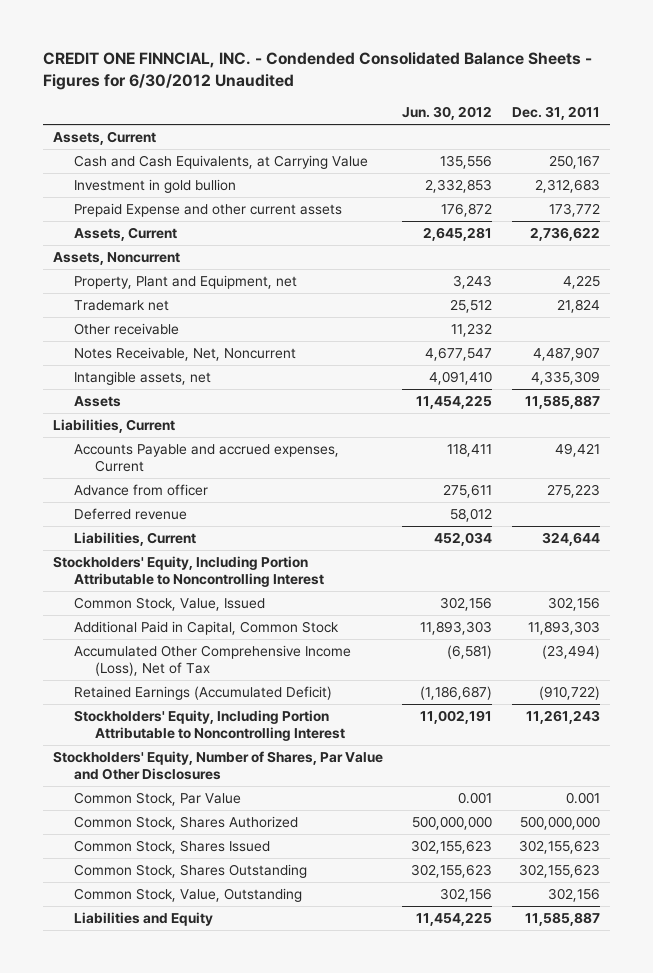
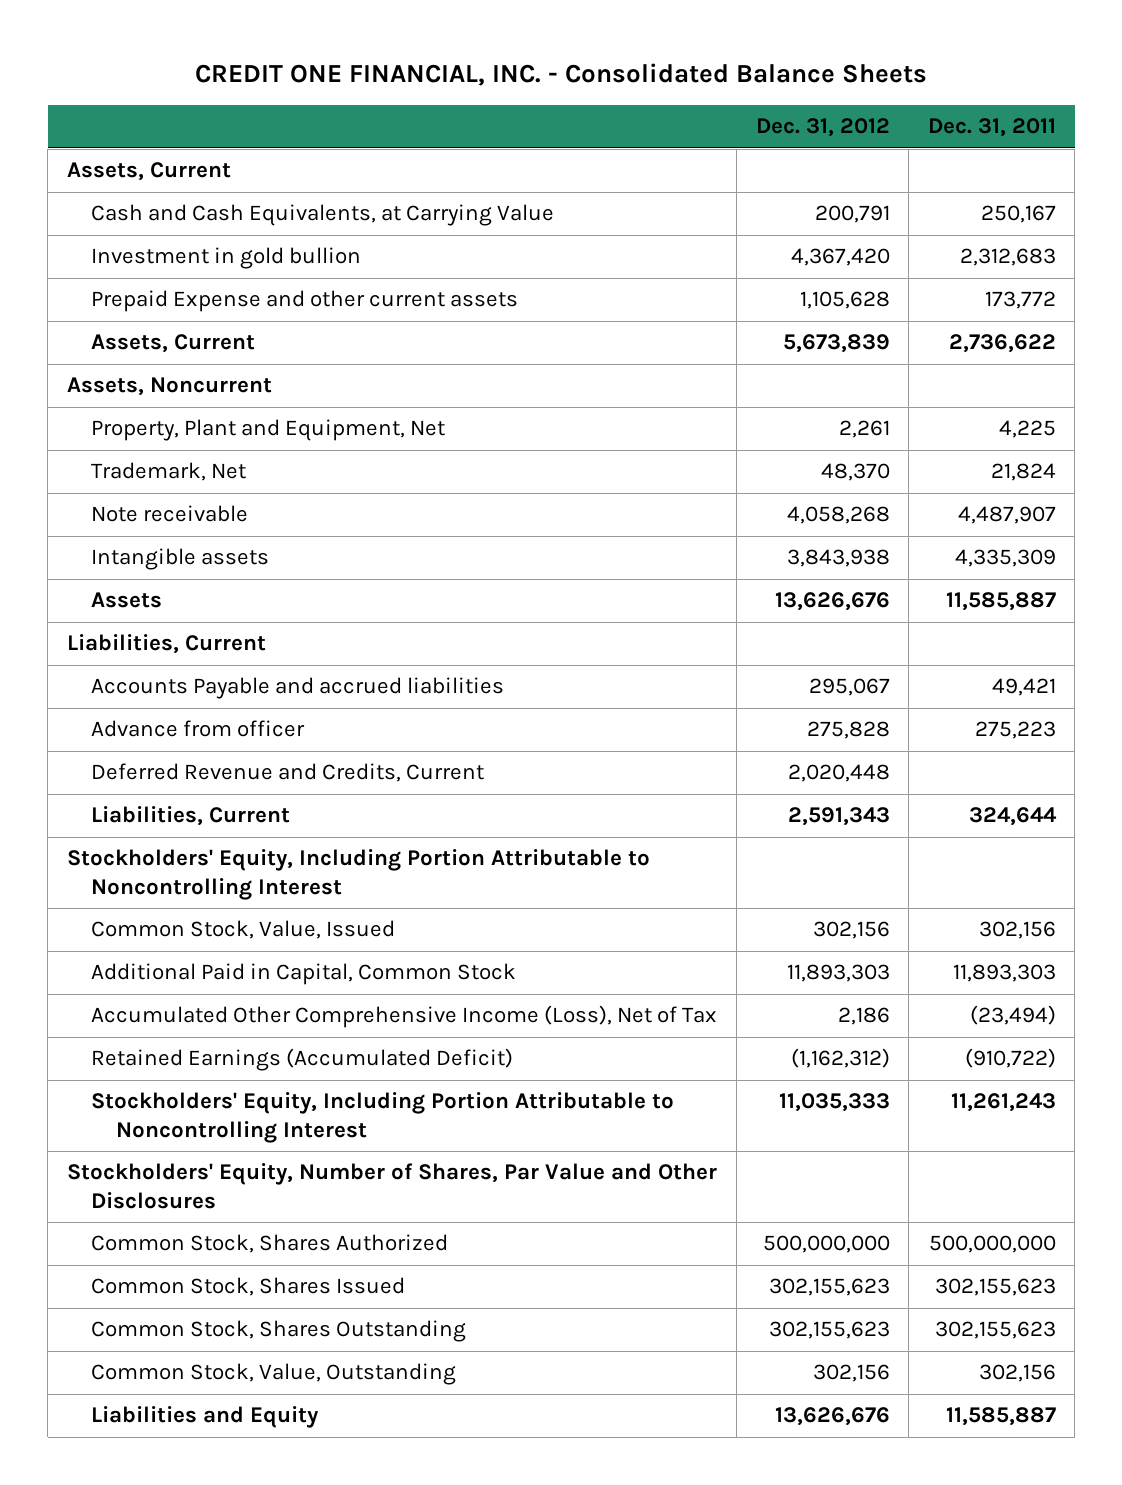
[42,52,592,91] CREDIT ONE FINNCIAL, INC. - Condended Consolidated Balance Sheets - Figures for 6/30/2012 Unaudited -> [195,63,928,87] CREDIT ONE FINANCIAL, INC. - Consolidated Balance Sheets
[402,105,493,120] Jun. 30, 2012 -> none
none -> [755,118,890,138] Dec. 31, 2012
[73,322,179,335] Other receivable -> none
[73,274,297,289] Property, Plant and Equipment, net -> [91,419,446,442] Property, Plant and Equipment, Net
[73,299,169,311] Trademark net -> [91,462,247,482] Trademark, Net
[73,346,296,361] Notes Receivable, Net, Noncurrent -> [91,505,249,523] Note receivable
[73,370,211,385] Intangible assets, net -> [91,548,270,571] Intangible assets
[73,443,339,472] Accounts Payable and accrued expenses, Current -> [91,677,505,700] Accounts Payable and accrued liabilities
[73,507,187,520] Deferred revenue -> none
none -> [91,763,485,783] Deferred Revenue and Credits, Current
[73,791,241,806] Common Stock, Par Value -> none

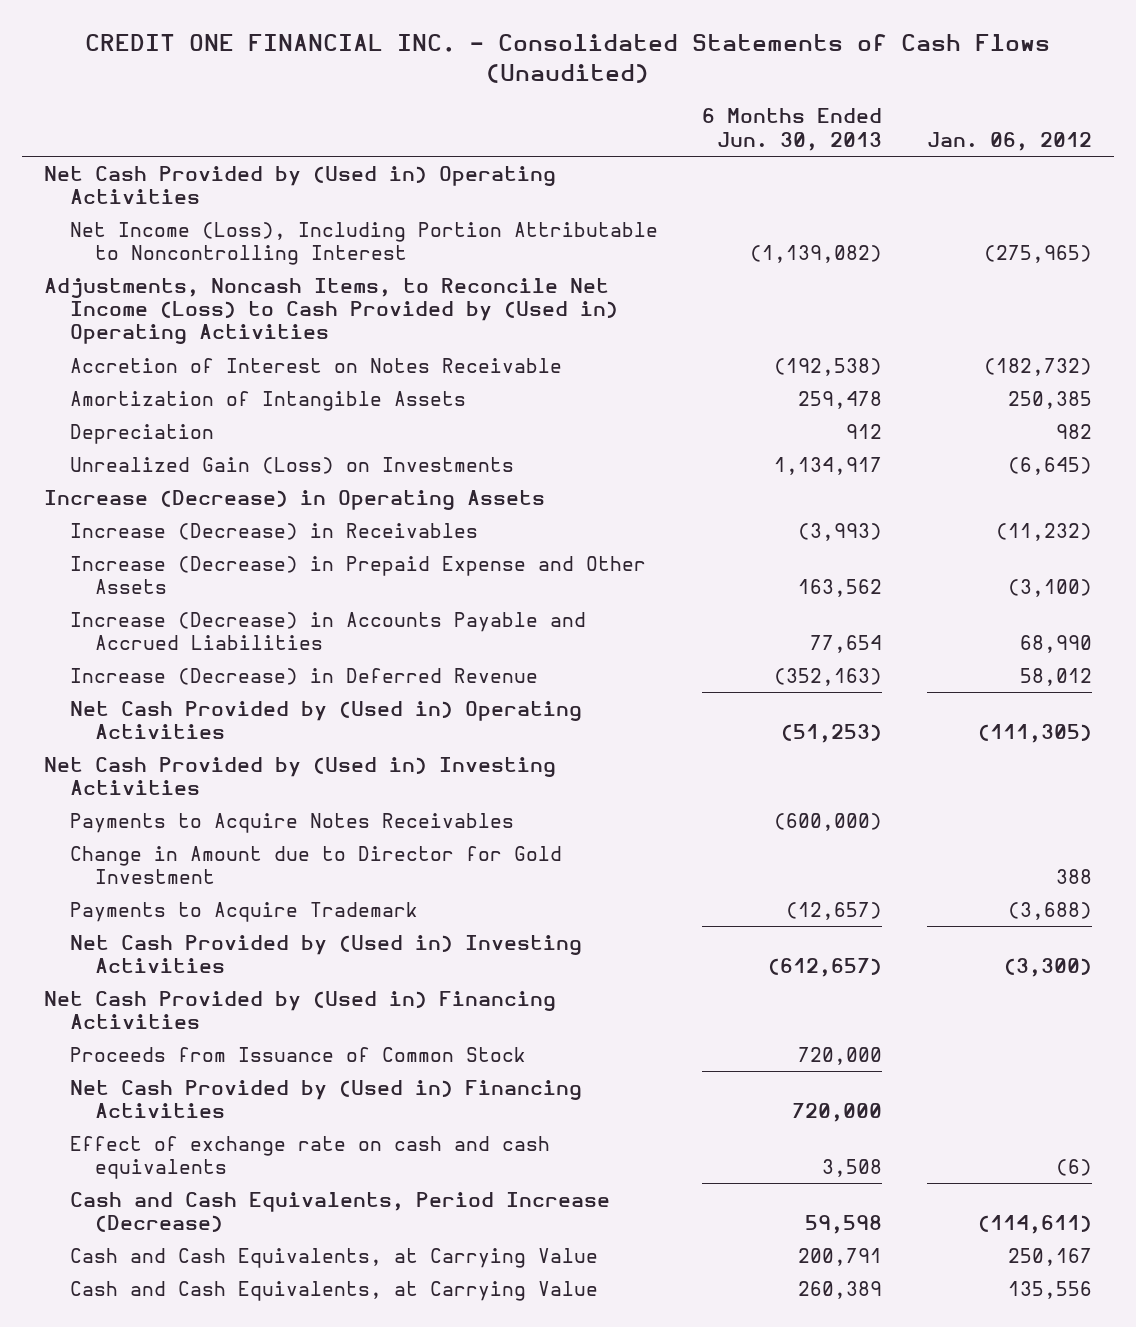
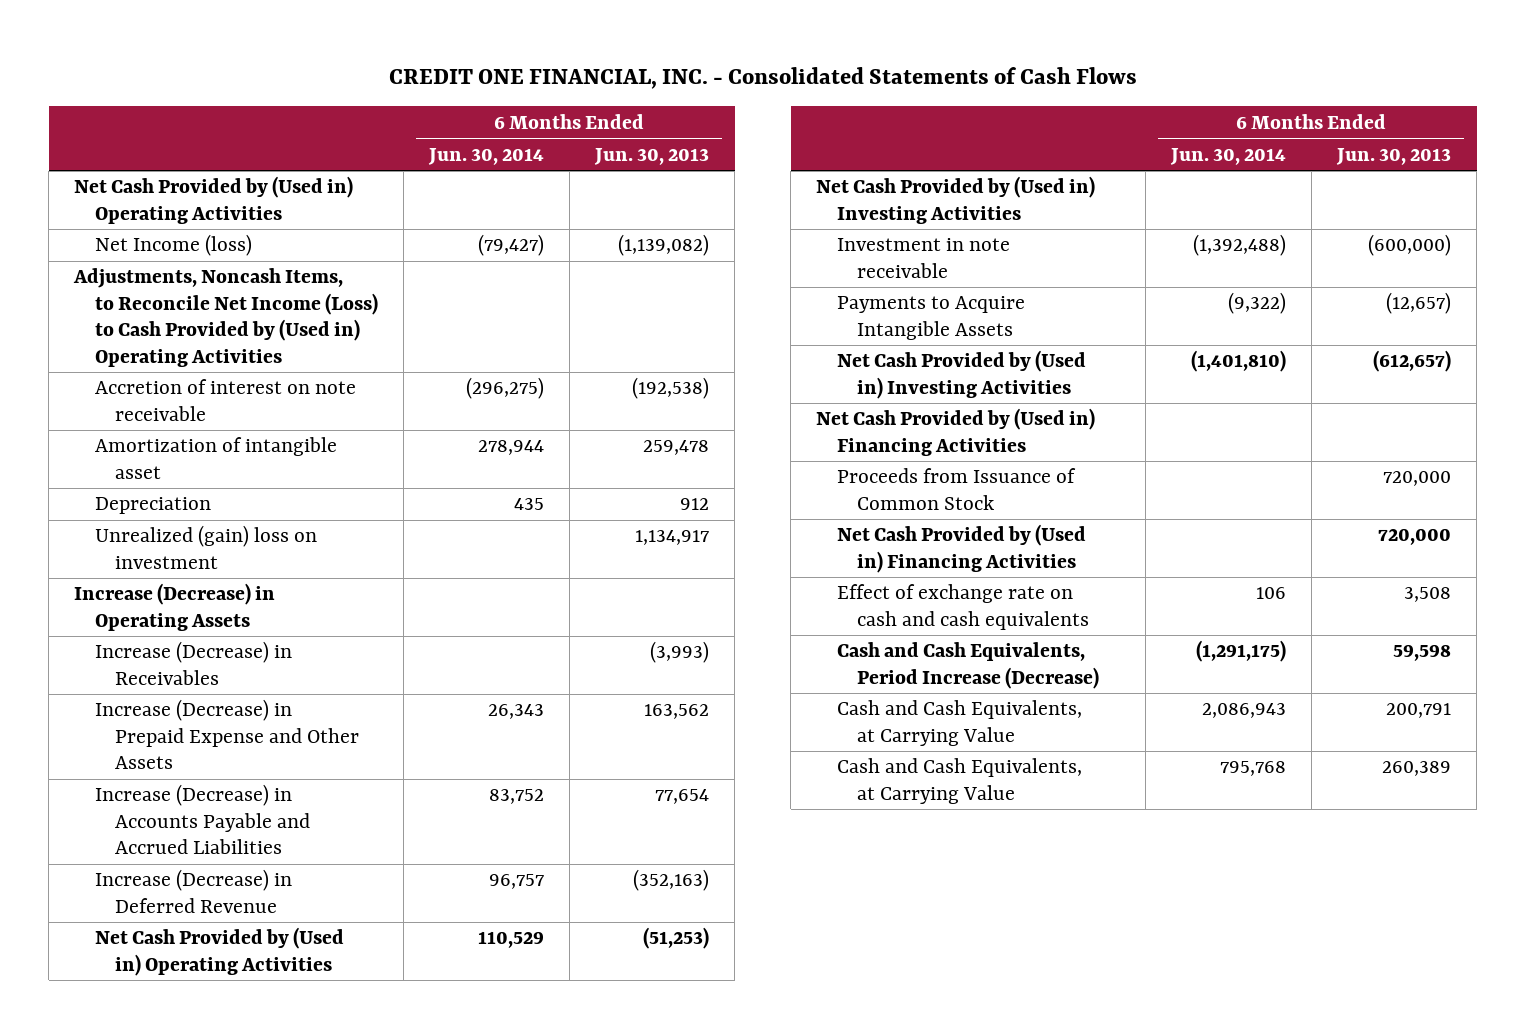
[85,34,1051,83] CREDIT ONE FINANCIAL INC. - Consolidated Statements of Cash Flows (Unaudited) -> [388,66,1137,89] CREDIT ONE FINANCIAL, INC. - Consolidated Statements of Cash Flows
[927,131,1093,151] Jan. 06, 2012 -> none
none -> [427,147,544,165] Jun. 30, 2014
[69,221,658,265] Net Income (Loss), Including Portion Attributable to Noncontrolling Interest -> [94,234,252,257] Net Income (loss)
[69,357,562,373] Accretion of Interest on Notes Receivable -> [94,379,356,421] Accretion of interest on note receivable
[69,390,466,411] Amortization of Intangible Assets -> [94,437,337,479] Amortization of intangible asset
[69,456,514,474] Unrealized Gain (Loss) on Investments -> [94,525,317,569] Unrealized (gain) loss on investment
[69,812,514,833] Payments to Acquire Notes Receivables -> none
[69,845,562,884] Change in Amount due to Director for Gold Investment -> none
none -> [836,238,1010,278] Investment in note receivable
[69,901,418,922] Payments to Acquire Trademark -> [836,296,1025,340] Payments to Acquire Intangible Assets

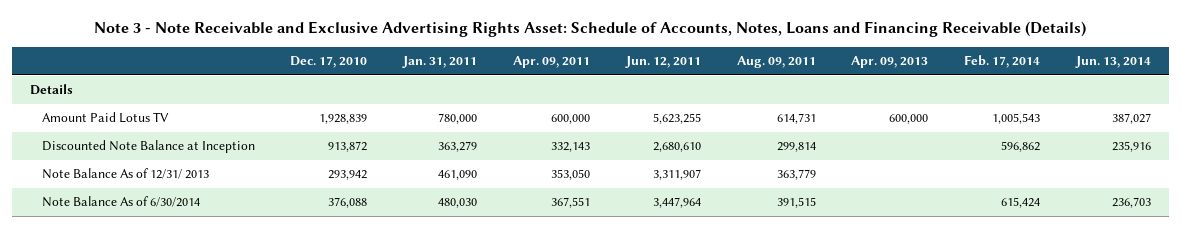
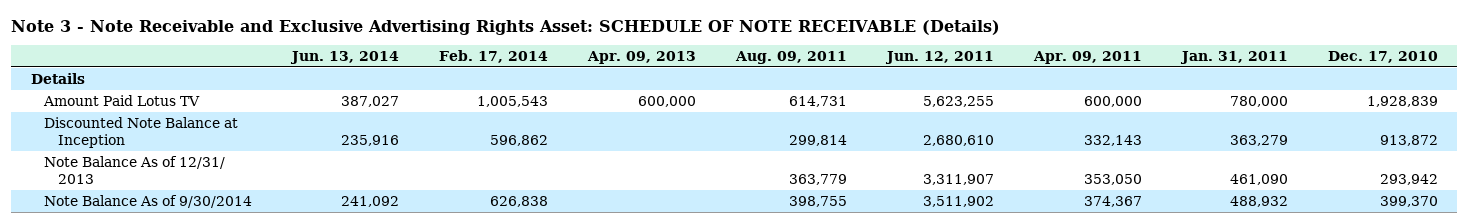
[94,21,1087,38] Note 3 - Note Receivable and Exclusive Advertising Rights Asset: Schedule of Accounts, Notes, Loans and Financing Receivable (Details) -> [10,19,1000,35] Note 3 - Note Receivable and Exclusive Advertising Rights Asset: SCHEDULE OF NOTE RECEIVABLE (Details)
[41,196,200,208] Note Balance As of 6/30/2014 -> [44,194,253,208] Note Balance As of 9/30/2014
[328,197,368,209] 376,088 -> [1379,195,1438,207] 399,370
[438,198,478,209] 480,030 -> [1229,195,1288,207] 488,932
[550,197,590,209] 367,551 -> [1083,195,1142,207] 374,367
[652,197,701,209] 3,447,964 -> [922,195,994,207] 3,511,902
[776,197,816,209] 391,515 -> [788,195,847,207] 398,755
[1001,197,1041,209] 615,424 -> [490,195,549,207] 626,838
[1111,197,1151,209] 236,703 -> [341,195,400,207] 241,092

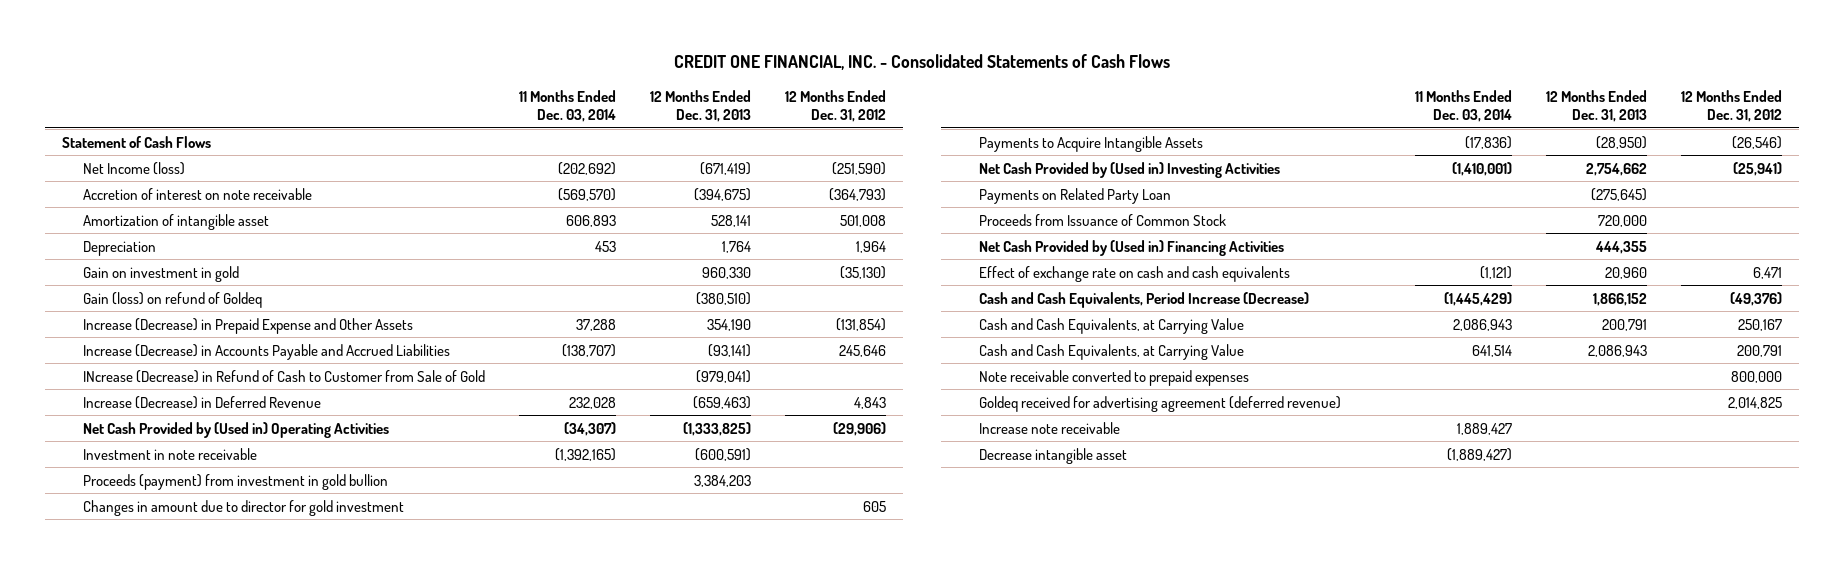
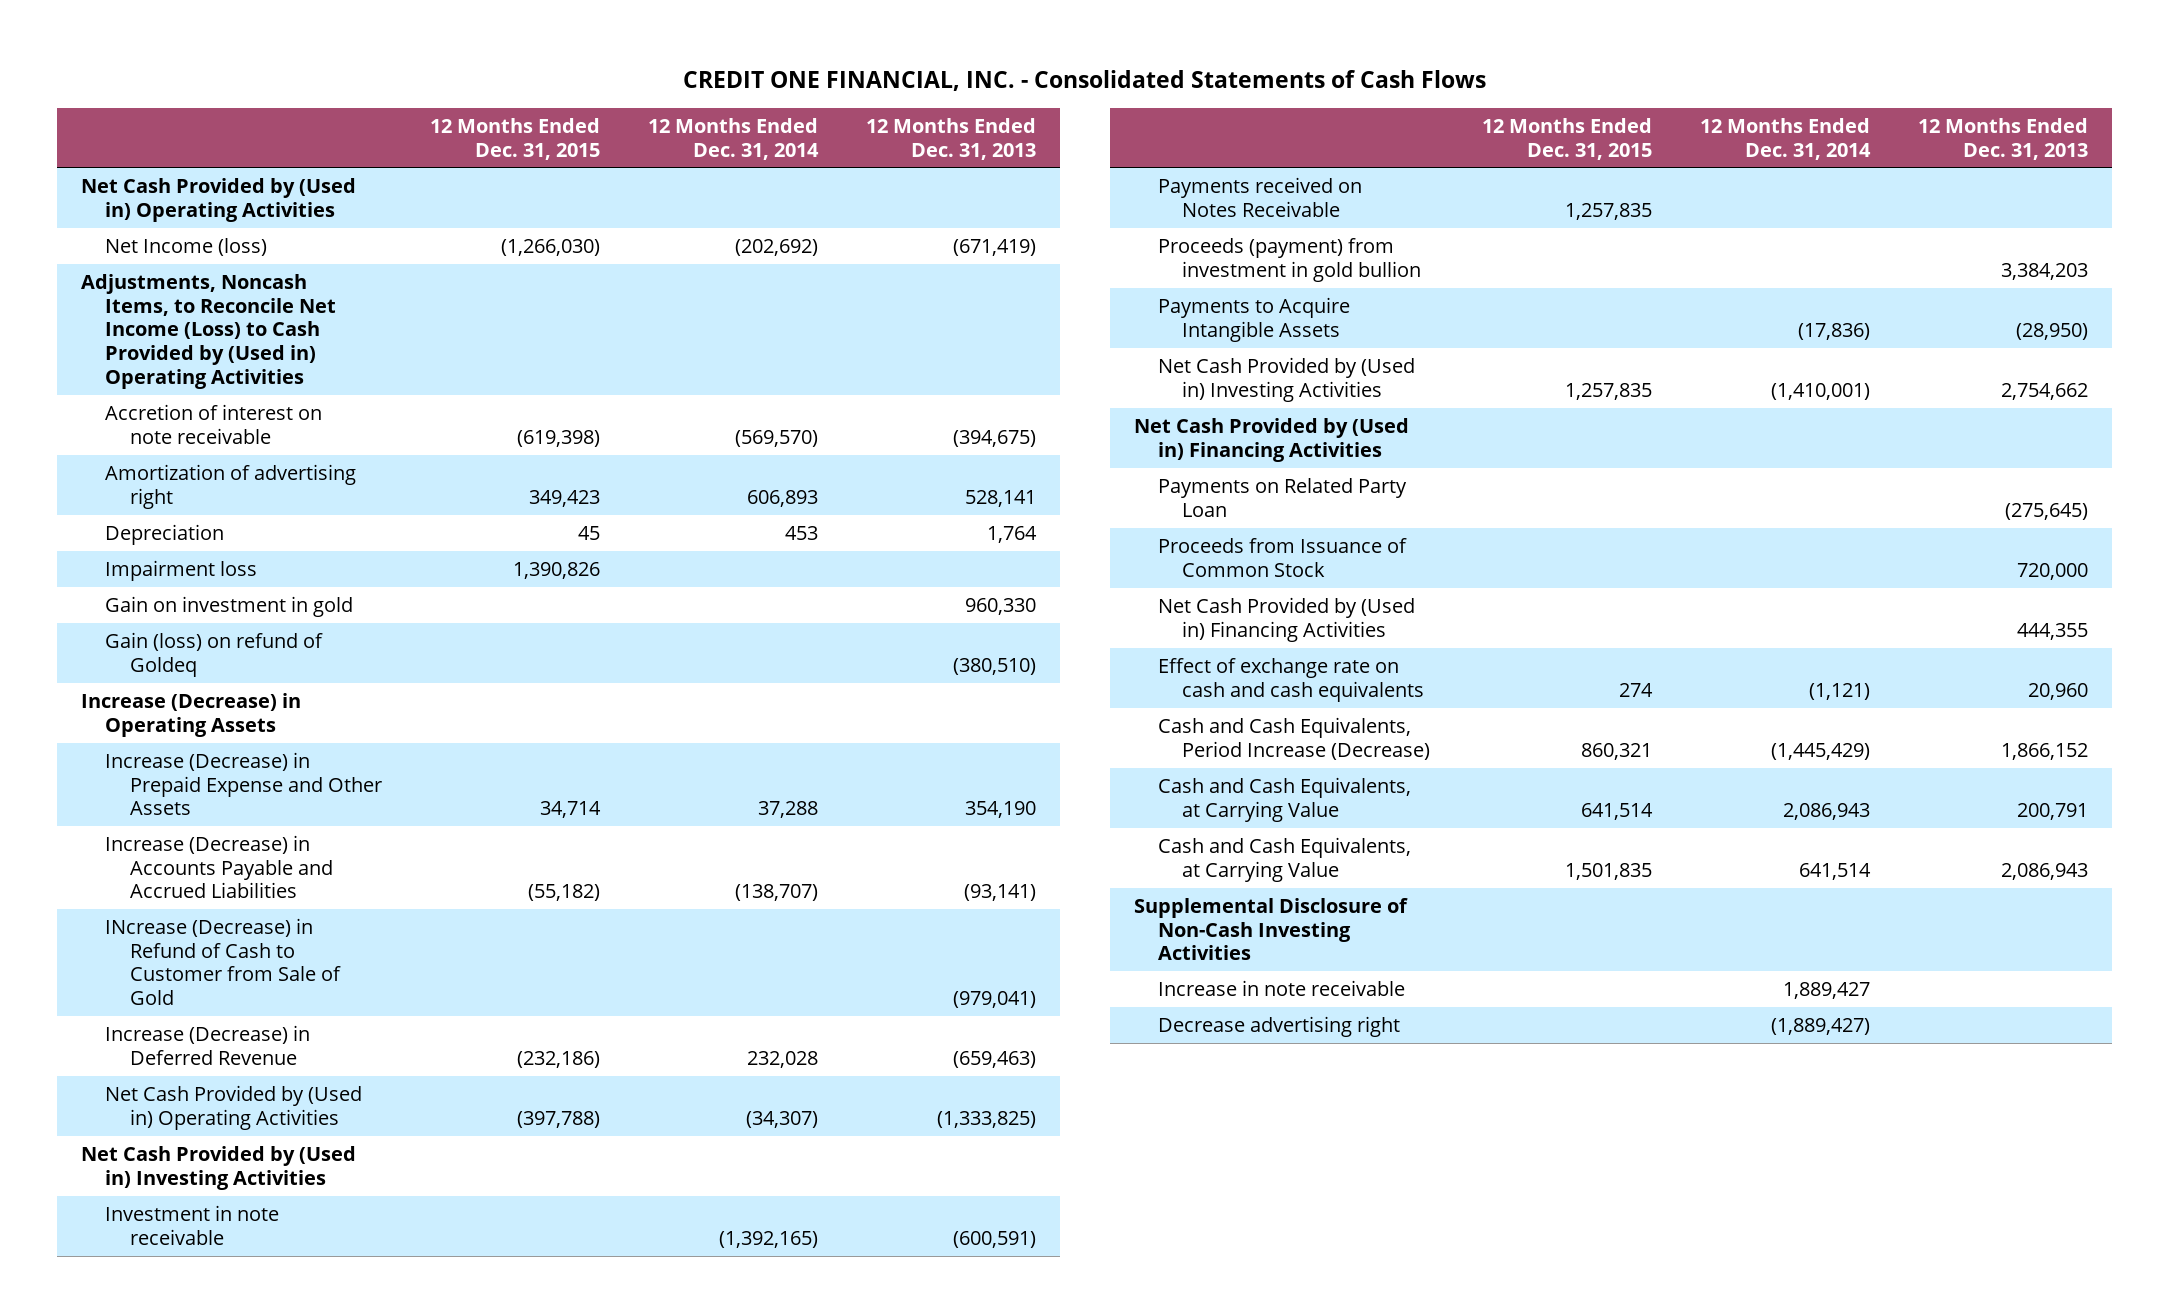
[518,90,616,123] 11 Months Ended Dec. 03, 2014 -> none
[784,90,886,123] 12 Months Ended Dec. 31, 2012 -> none
none -> [429,117,600,160] 12 Months Ended Dec. 31, 2015
none -> [647,117,819,160] 12 Months Ended Dec. 31, 2014
[61,135,211,148] Statement of Cash Flows -> none
none -> [80,178,356,222] Net Cash Provided by (Used in) Operating Activities
none -> [80,274,337,389] Adjustments, Noncash Items, to Reconcile Net Income (Loss) to Cash Provided by (Used in) Operating Activities
[82,213,269,230] Amortization of intangible asset -> [105,464,357,509] Amortization of advertising right
none -> [105,560,258,582] Impairment loss
none -> [80,693,301,737] Increase (Decrease) in Operating Assets
none -> [80,1146,356,1190] Net Cash Provided by (Used in) Investing Activities
none -> [1157,177,1362,217] Payments received on Notes Receivable
[82,499,404,516] Changes in amount due to director for gold investment -> none
none -> [1133,418,1409,462] Net Cash Provided by (Used in) Financing Activities
[978,369,1249,386] Note receivable converted to prepaid expenses -> none
[978,395,1341,412] Goldeq received for advertising agreement (deferred revenue) -> none
[978,447,1127,464] Decrease intangible asset -> none
none -> [1133,898,1408,961] Supplemental Disclosure of Non-Cash Investing Activities
[978,421,1120,434] Increase note receivable -> [1157,980,1405,997] Increase in note receivable
none -> [1157,1016,1400,1038] Decrease advertising right

